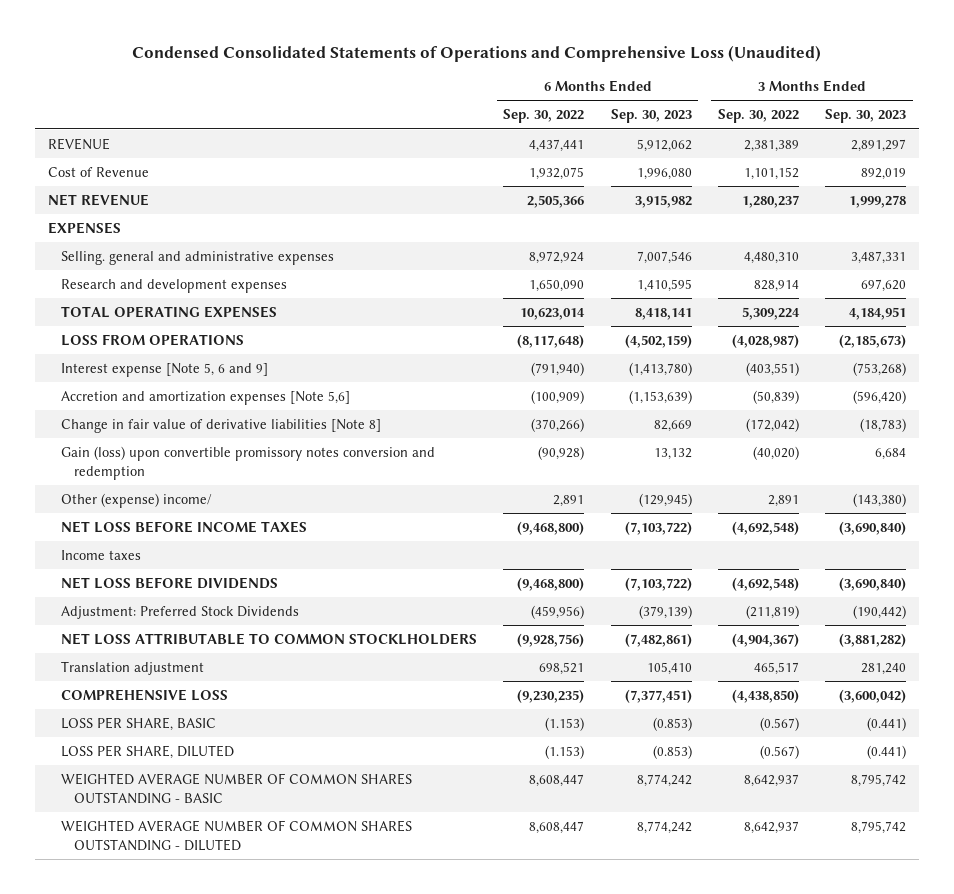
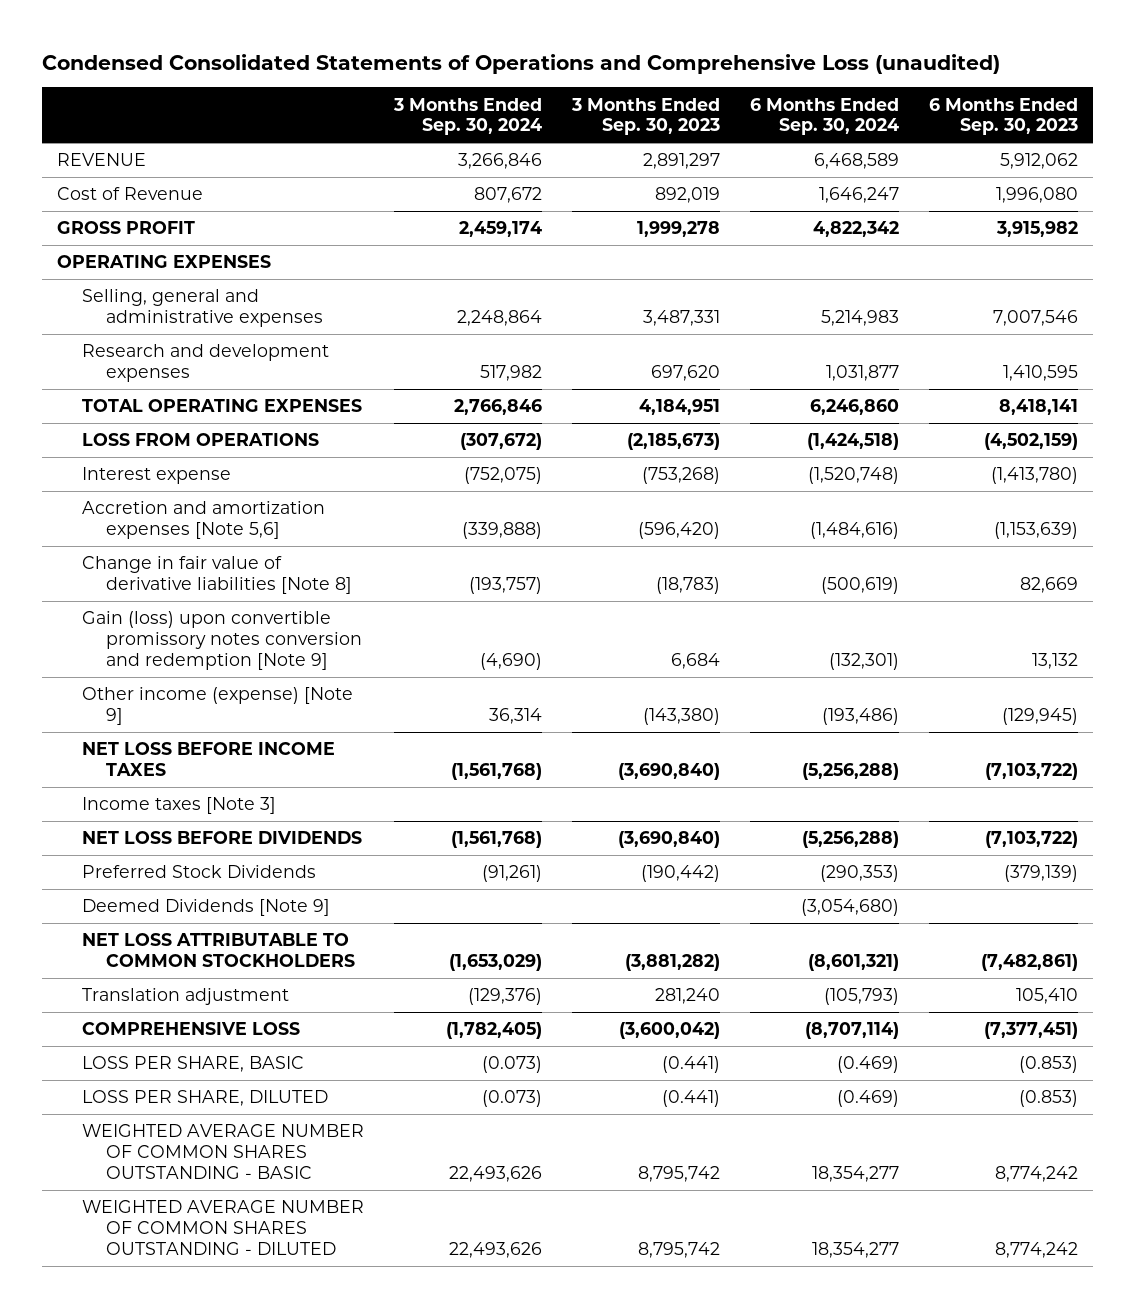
[132,44,822,62] Condensed Consolidated Statements of Operations and Comprehensive Loss (Unaudited) -> [42,53,1001,74] Condensed Consolidated Statements of Operations and Comprehensive Loss (unaudited)
[503,109,585,124] Sep. 30, 2022 -> none
[717,109,799,124] Sep. 30, 2022 -> none
none -> [392,97,542,136] 3 Months Ended Sep. 30, 2024
none -> [749,97,899,136] 6 Months Ended Sep. 30, 2024
[48,193,150,206] NET REVENUE -> [57,221,196,235] GROSS PROFIT
[48,221,122,234] EXPENSES -> [57,255,272,269] OPERATING EXPENSES
[61,250,335,265] Selling. general and administrative expenses -> [81,289,323,328] Selling, general and administrative expenses
[61,362,269,377] Interest expense [Note 5, 6 and 9] -> [81,467,231,485] Interest expense
[61,445,436,480] Gain (loss) upon convertible promissory notes conversion and redemption -> [81,611,362,670] Gain (loss) upon convertible promissory notes conversion and redemption [Note 9]
[61,492,213,508] Other (expense) income/ -> [81,687,353,726] Other income (expense) [Note 9]
[61,549,142,560] Income taxes -> [81,797,276,815] Income taxes [Note 3]
[61,605,300,619] Adjustment: Preferred Stock Dividends -> [81,865,316,879] Preferred Stock Dividends
none -> [81,899,330,917] Deemed Dividends [Note 9]
[61,632,478,645] NET LOSS ATTRIBUTABLE TO COMMON STOCKLHOLDERS -> [81,933,355,968] NET LOSS ATTRIBUTABLE TO COMMON STOCKHOLDERS

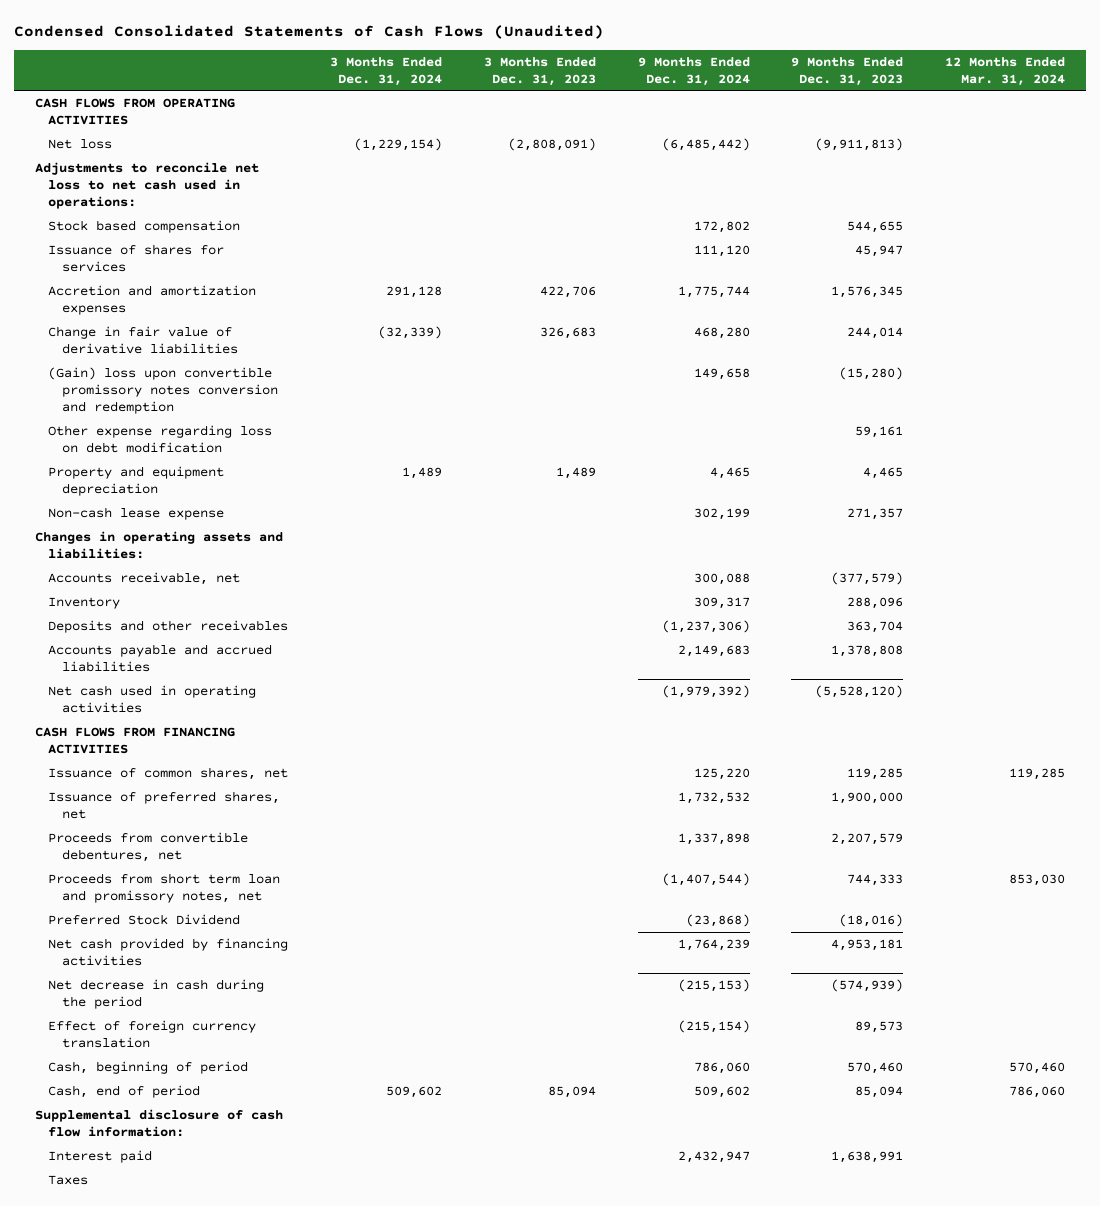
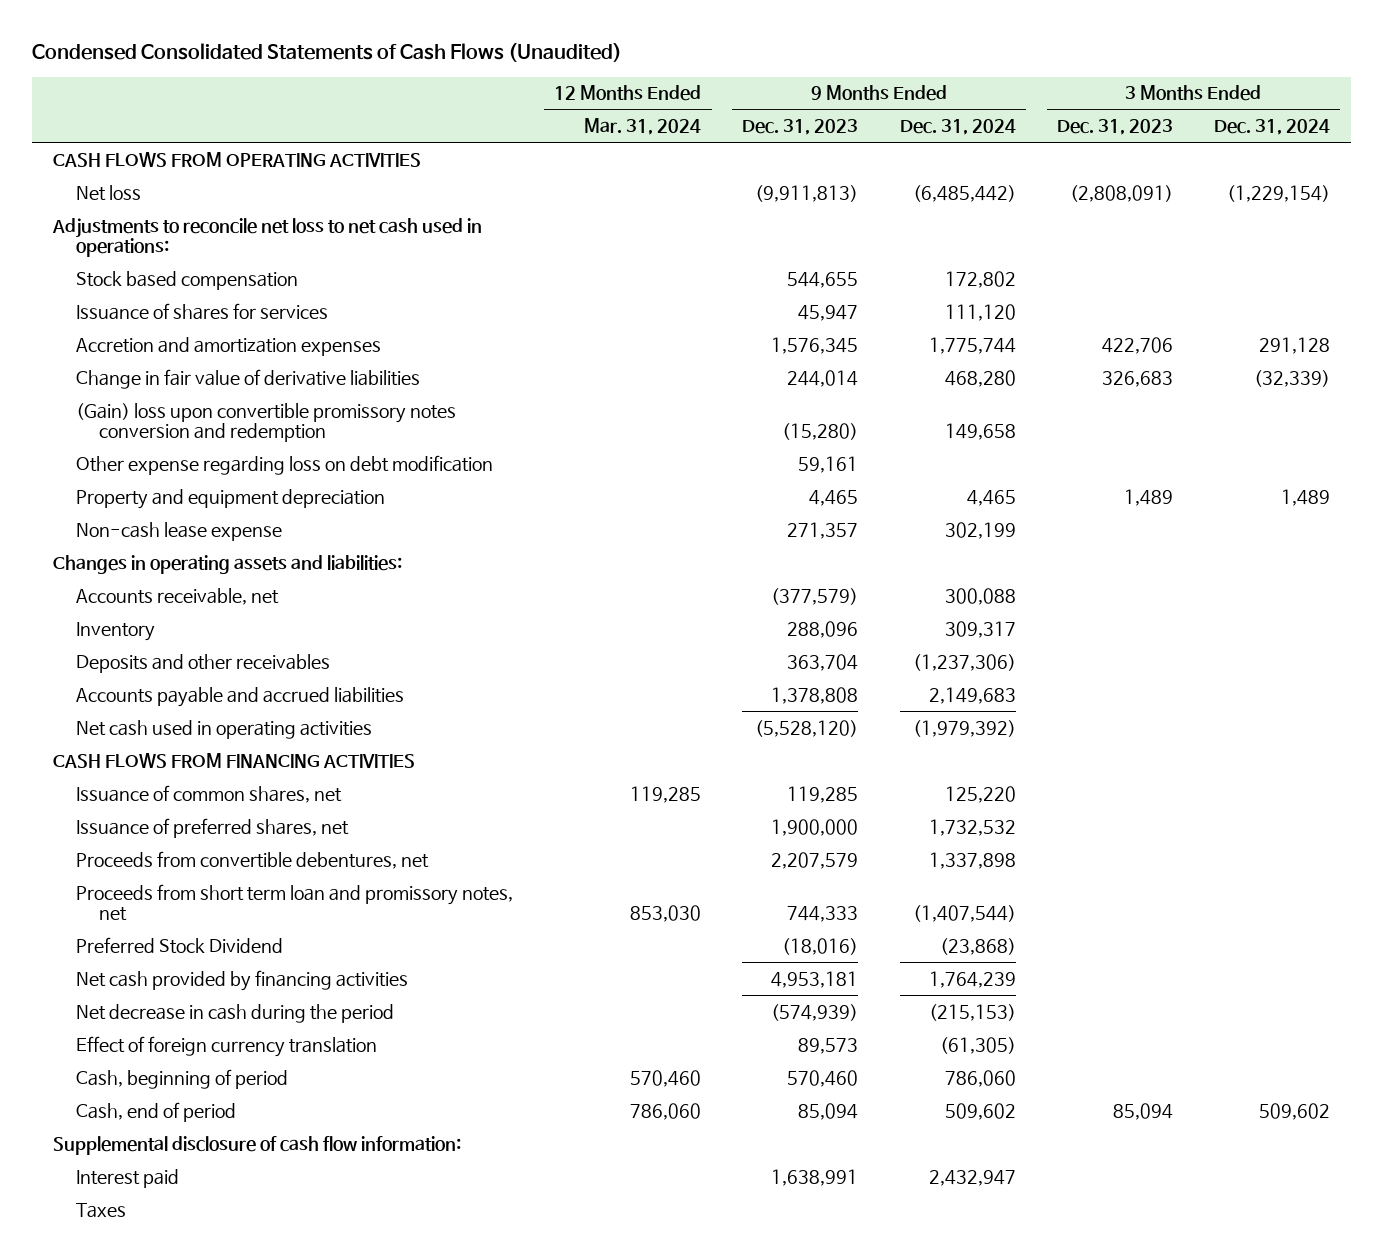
[677,1020,750,1034] (215,154) -> [939,1036,1016,1054] (61,305)

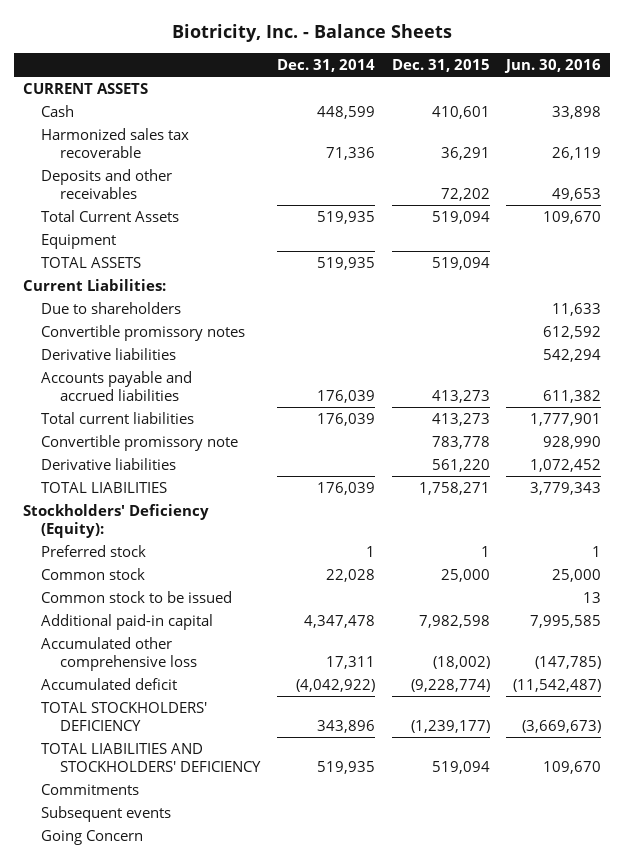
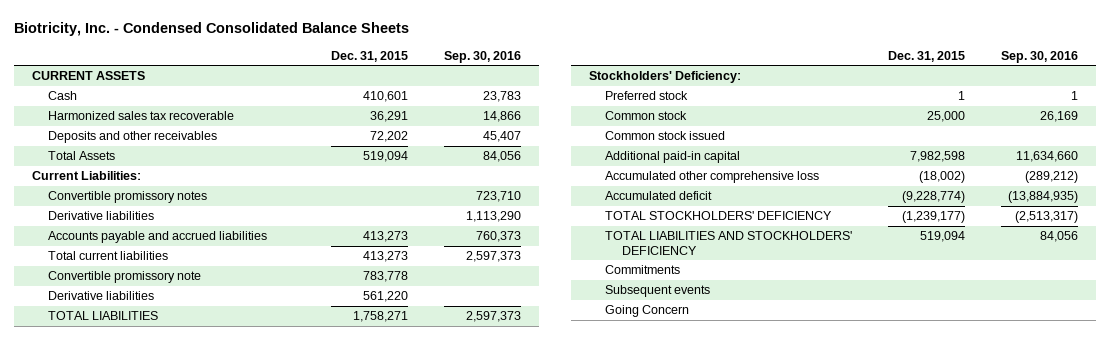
[172,23,453,42] Biotricity, Inc. - Balance Sheets -> [13,22,409,37] Biotricity, Inc. - Condensed Consolidated Balance Sheets
[276,58,375,72] Dec. 31, 2014 -> none
[504,58,602,73] Jun. 30, 2016 -> none
none -> [444,50,522,63] Sep. 30, 2016
[41,210,180,223] Total Current Assets -> none
[41,234,117,250] Equipment -> none
[41,257,142,269] TOTAL ASSETS -> [48,151,116,161] Total Assets
[41,302,182,315] Due to shareholders -> none
[22,504,209,538] Stockholders' Deficiency (Equity): -> [588,71,741,84] Stockholders' Deficiency:
[41,591,233,604] Common stock to be issued -> [605,131,726,141] Common stock issued

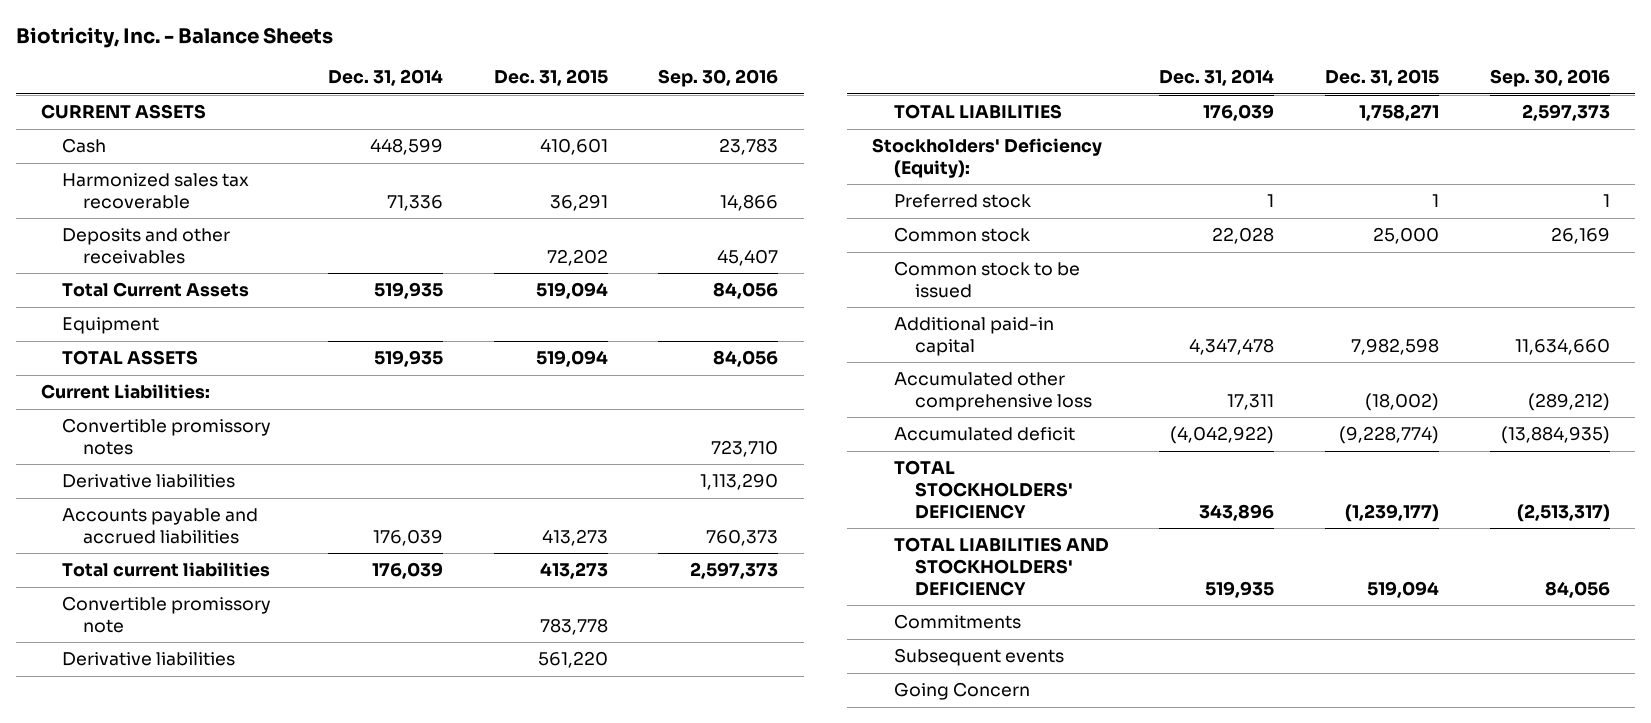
[13,22,409,37] Biotricity, Inc. - Condensed Consolidated Balance Sheets -> [15,26,333,48] Biotricity, Inc. - Balance Sheets
none -> [327,69,443,87] Dec. 31, 2014
none -> [62,282,250,298] Total Current Assets
none -> [62,317,160,335] Equipment
[48,151,116,161] Total Assets -> [62,350,199,366] TOTAL ASSETS
[588,71,741,84] Stockholders' Deficiency: -> [872,138,1103,178] Stockholders' Deficiency (Equity):
[605,131,726,141] Common stock issued -> [893,261,1080,298] Common stock to be issued

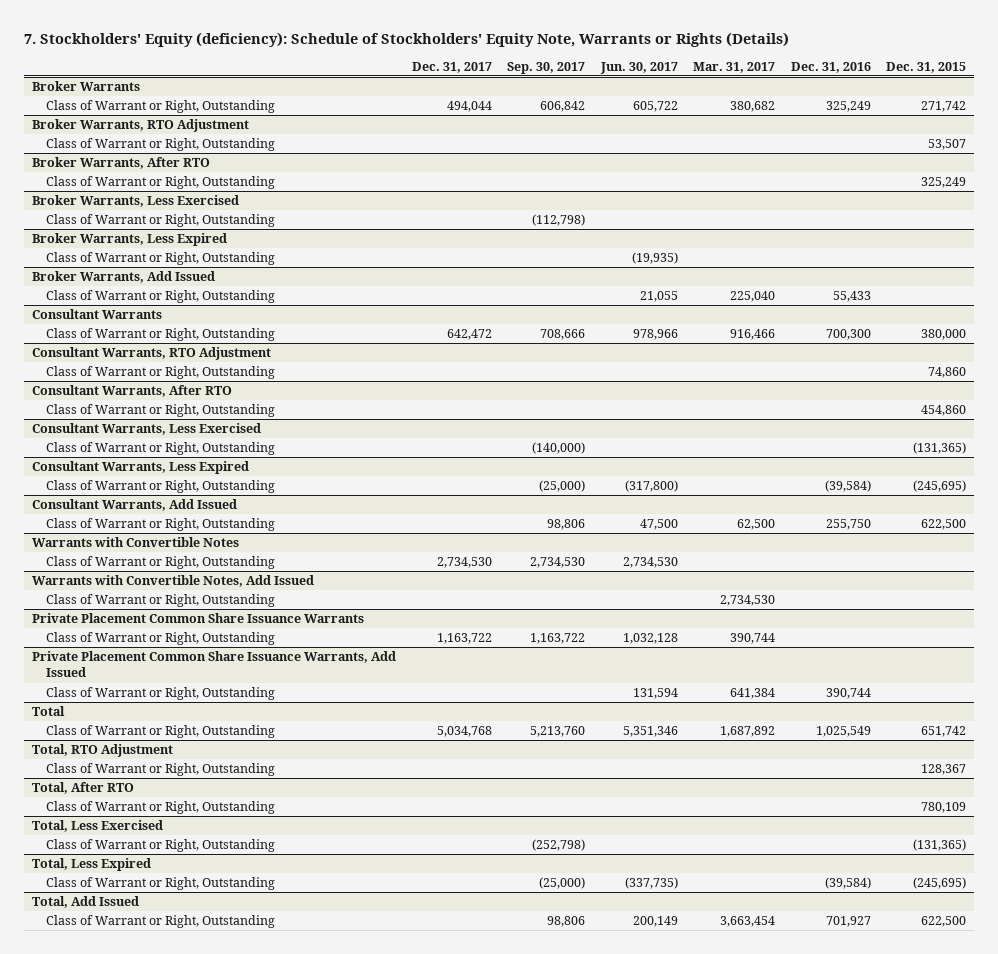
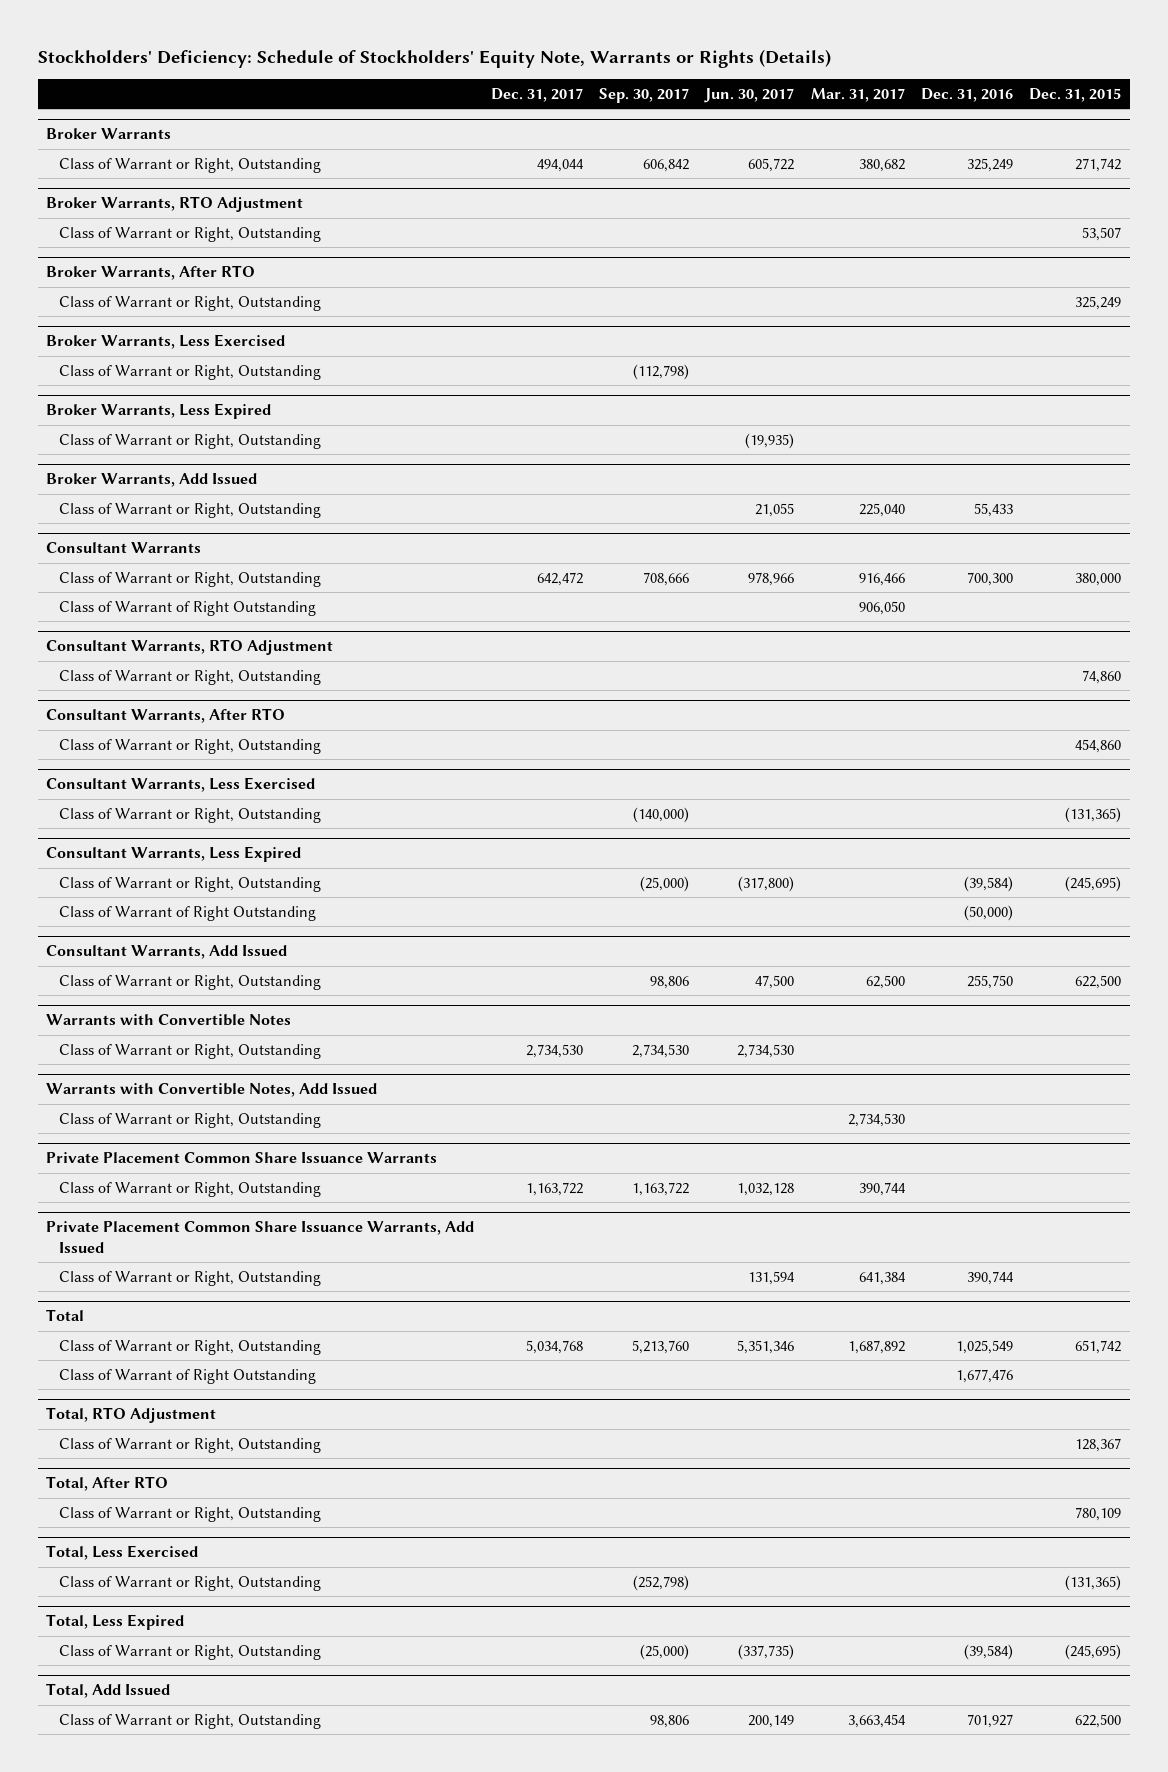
[24,31,790,47] 7. Stockholders' Equity (deficiency): Schedule of Stockholders' Equity Note, Warrants or Rights (Details) -> [38,49,832,69] Stockholders' Deficiency: Schedule of Stockholders' Equity Note, Warrants or Rights (Details)
none -> [59,600,317,616] Class of Warrant of Right Outstanding
none -> [59,905,317,921] Class of Warrant of Right Outstanding
none -> [59,1368,317,1384] Class of Warrant of Right Outstanding

